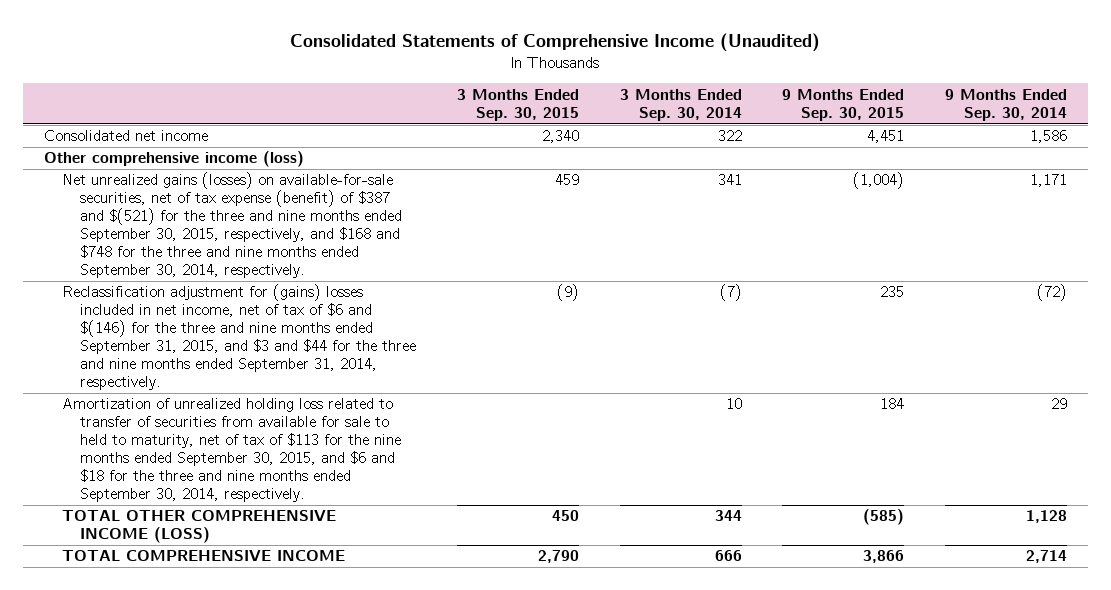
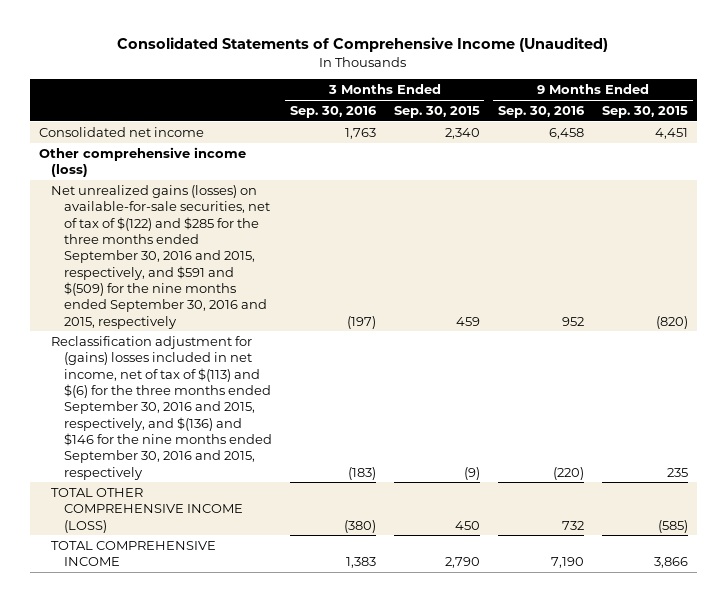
[619,88,742,121] 3 Months Ended Sep. 30, 2014 -> none
[945,88,1068,121] 9 Months Ended Sep. 30, 2014 -> none
none -> [289,105,377,118] Sep. 30, 2016
none -> [497,105,585,118] Sep. 30, 2016
[61,398,402,503] Amortization of unrealized holding loss related to transfer of securities from available for sale to held to maturity, net of tax of $113 for the nine months ended September 30, 2015, and $6 and $18 for the three and nine months ended September 30, 2014, respectively. -> none
[61,172,403,279] Net unrealized gains (losses) on available-for-sale securities, net of tax expense (benefit) of $387 and $(521) for the three and nine months ended September 30, 2015, respectively, and $168 and $748 for the three and nine months ended September 30, 2014, respectively. -> [51,184,270,329] Net unrealized gains (losses) on available-for-sale securities, net of tax of $(122) and $285 for the three months ended September 30, 2016 and 2015, respectively, and $591 and $(509) for the nine months ended September 30, 2016 and 2015, respectively
[853,172,905,190] (1,004) -> [656,315,689,329] (820)
[61,284,417,391] Reclassification adjustment for (gains) losses included in net income, net of tax of $6 and $(146) for the three and nine months ended September 31, 2015, and $3 and $44 for the three and nine months ended September 31, 2014, respectively. -> [51,335,272,480] Reclassification adjustment for (gains) losses included in net income, net of tax of $(113) and $(6) for the three months ended September 30, 2016 and 2015, respectively, and $(136) and $146 for the nine months ended September 30, 2016 and 2015, respectively

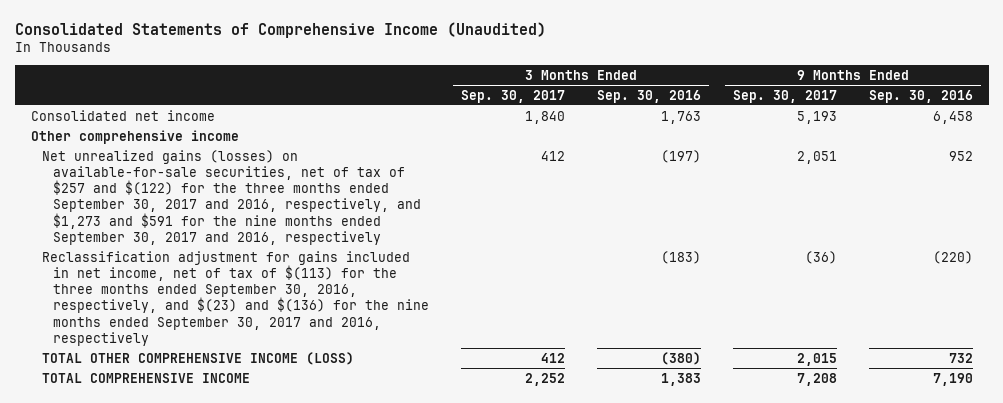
[393,105,480,118] Sep. 30, 2015 -> none
[602,105,689,118] Sep. 30, 2015 -> none
none -> [461,89,566,103] Sep. 30, 2017
none -> [732,89,837,103] Sep. 30, 2017
[38,146,246,178] Other comprehensive income (loss) -> [30,129,239,144] Other comprehensive income
[51,184,270,329] Net unrealized gains (losses) on available-for-sale securities, net of tax of $(122) and $285 for the three months ended September 30, 2016 and 2015, respectively, and $591 and $(509) for the nine months ended September 30, 2016 and 2015, respectively -> [41,149,422,245] Net unrealized gains (losses) on available-for-sale securities, net of tax of $257 and $(122) for the three months ended September 30, 2017 and 2016, respectively, and $1,273 and $591 for the nine months ended September 30, 2017 and 2016, respectively
[51,335,272,480] Reclassification adjustment for (gains) losses included in net income, net of tax of $(113) and $(6) for the three months ended September 30, 2016 and 2015, respectively, and $(136) and $146 for the nine months ended September 30, 2016 and 2015, respectively -> [41,250,430,346] Reclassification adjustment for gains included in net income, net of tax of $(113) for the three months ended September 30, 2016, respectively, and $(23) and $(136) for the nine months ended September 30, 2017 and 2016, respectively

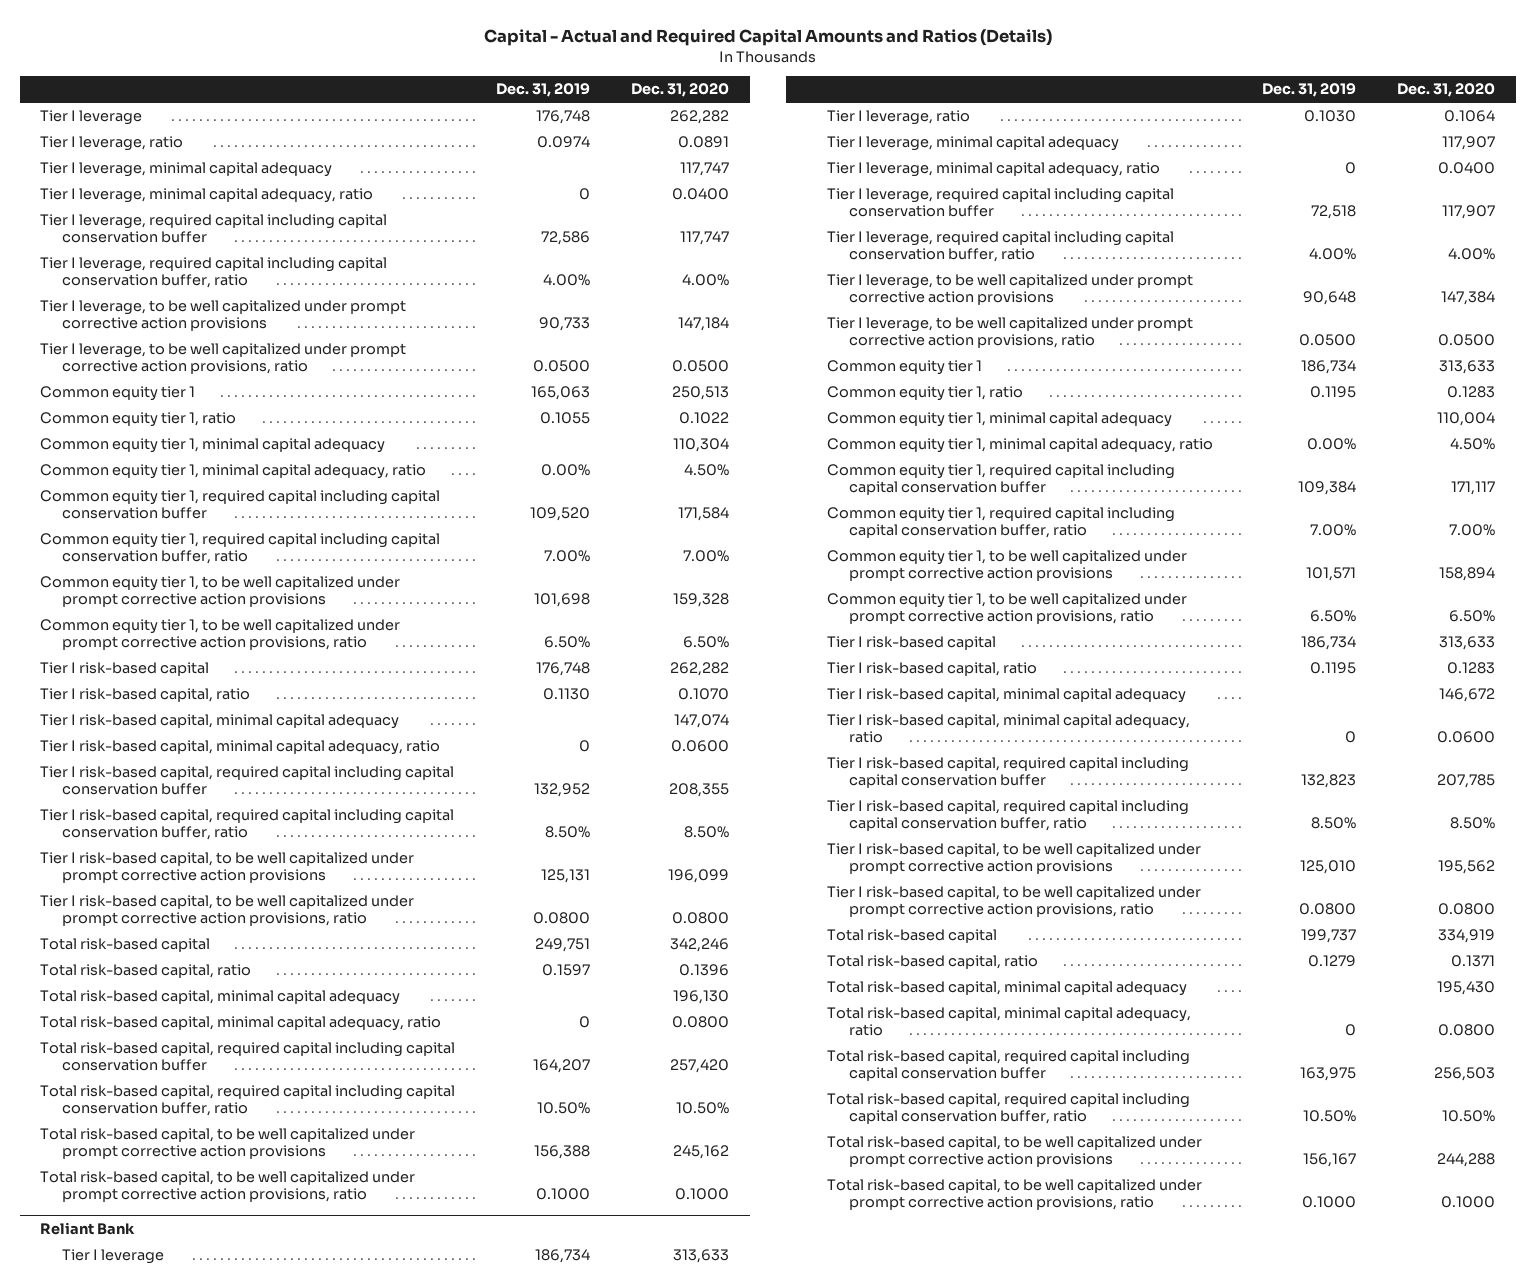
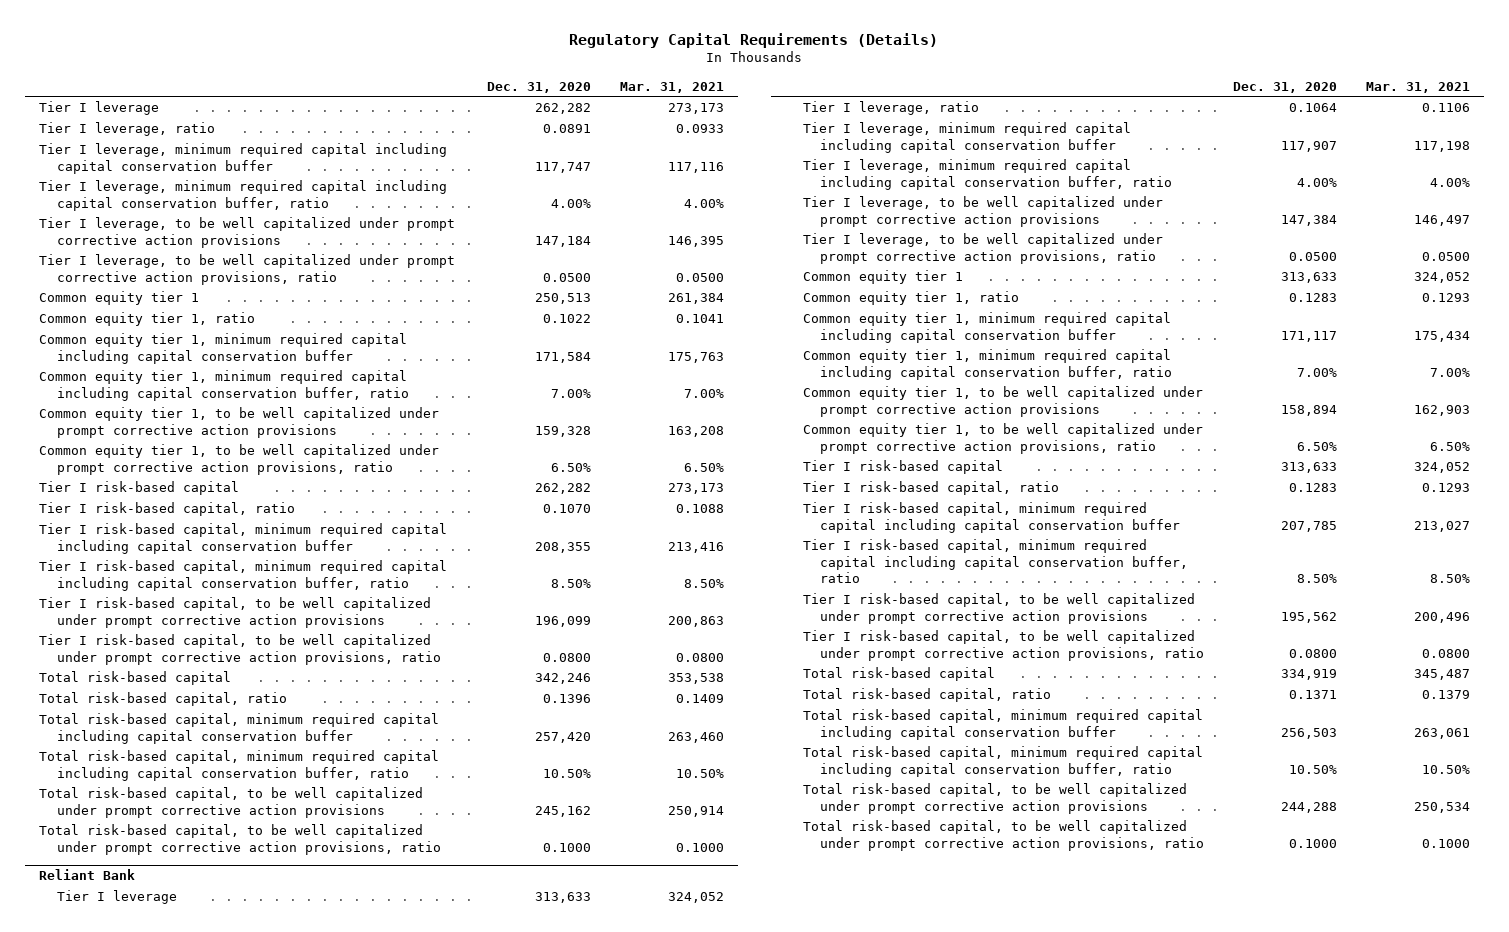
[483,29,1052,47] Capital - Actual and Required Capital Amounts and Ratios (Details) -> [569,32,939,48] Regulatory Capital Requirements (Details)
[496,83,591,98] Dec. 31, 2019 -> none
none -> [619,81,724,93] Mar. 31, 2021
[40,162,333,178] Tier I leverage, minimal capital adequacy -> none
[40,188,374,204] Tier I leverage, minimal capital adequacy, ratio -> none
[40,214,388,244] Tier I leverage, required capital including capital conservation buffer -> [38,143,447,174] Tier I leverage, minimum required capital including capital conservation buffer
[40,257,388,289] Tier I leverage, required capital including capital conservation buffer, ratio -> [38,180,447,211] Tier I leverage, minimum required capital including capital conservation buffer, ratio
[40,438,386,454] Common equity tier 1, minimal capital adequacy -> none
[40,464,427,480] Common equity tier 1, minimal capital adequacy, ratio -> none
[40,490,441,520] Common equity tier 1, required capital including capital conservation buffer -> [38,333,407,364] Common equity tier 1, minimum required capital including capital conservation buffer
[40,533,441,565] Common equity tier 1, required capital including capital conservation buffer, ratio -> [38,370,409,401] Common equity tier 1, minimum required capital including capital conservation buffer, ratio
[40,714,400,730] Tier I risk-based capital, minimal capital adequacy -> none
[40,740,441,756] Tier I risk-based capital, minimal capital adequacy, ratio -> none
[40,766,455,796] Tier I risk-based capital, required capital including capital conservation buffer -> [38,523,447,554] Tier I risk-based capital, minimum required capital including capital conservation buffer
[40,809,455,841] Tier I risk-based capital, required capital including capital conservation buffer, ratio -> [38,560,447,591] Tier I risk-based capital, minimum required capital including capital conservation buffer, ratio
[40,990,401,1006] Total risk-based capital, minimal capital adequacy -> none
[40,1016,442,1032] Total risk-based capital, minimal capital adequacy, ratio -> none
[40,1042,456,1072] Total risk-based capital, required capital including capital conservation buffer -> [38,713,439,744] Total risk-based capital, minimum required capital including capital conservation buffer
[40,1085,456,1117] Total risk-based capital, required capital including capital conservation buffer, ratio -> [38,750,439,781] Total risk-based capital, minimum required capital including capital conservation buffer, ratio
[827,136,1120,152] Tier I leverage, minimal capital adequacy -> none
[827,162,1161,178] Tier I leverage, minimal capital adequacy, ratio -> none
[827,188,1175,218] Tier I leverage, required capital including capital conservation buffer -> [802,122,1131,153] Tier I leverage, minimum required capital including capital conservation buffer
[827,231,1175,263] Tier I leverage, required capital including capital conservation buffer, ratio -> [802,159,1173,190] Tier I leverage, minimum required capital including capital conservation buffer, ratio
[827,412,1173,428] Common equity tier 1, minimal capital adequacy -> none
[827,438,1214,454] Common equity tier 1, minimal capital adequacy, ratio -> none
[827,464,1176,496] Common equity tier 1, required capital including capital conservation buffer -> [802,312,1171,343] Common equity tier 1, minimum required capital including capital conservation buffer
[827,507,1176,539] Common equity tier 1, required capital including capital conservation buffer, ratio -> [802,349,1173,380] Common equity tier 1, minimum required capital including capital conservation buffer, ratio
[827,688,1187,704] Tier I risk-based capital, minimal capital adequacy -> none
[827,714,1191,744] Tier I risk-based capital, minimal capital adequacy, ratio -> none
[827,757,1190,789] Tier I risk-based capital, required capital including capital conservation buffer -> [802,502,1181,533] Tier I risk-based capital, minimum required capital including capital conservation buffer
[827,800,1190,832] Tier I risk-based capital, required capital including capital conservation buffer, ratio -> [802,539,1189,584] Tier I risk-based capital, minimum required capital including capital conservation buffer, ratio
[827,981,1188,997] Total risk-based capital, minimal capital adequacy -> none
[827,1007,1192,1037] Total risk-based capital, minimal capital adequacy, ratio -> none
[827,1050,1191,1082] Total risk-based capital, required capital including capital conservation buffer -> [802,709,1203,740] Total risk-based capital, minimum required capital including capital conservation buffer
[827,1093,1191,1125] Total risk-based capital, required capital including capital conservation buffer, ratio -> [802,746,1203,777] Total risk-based capital, minimum required capital including capital conservation buffer, ratio

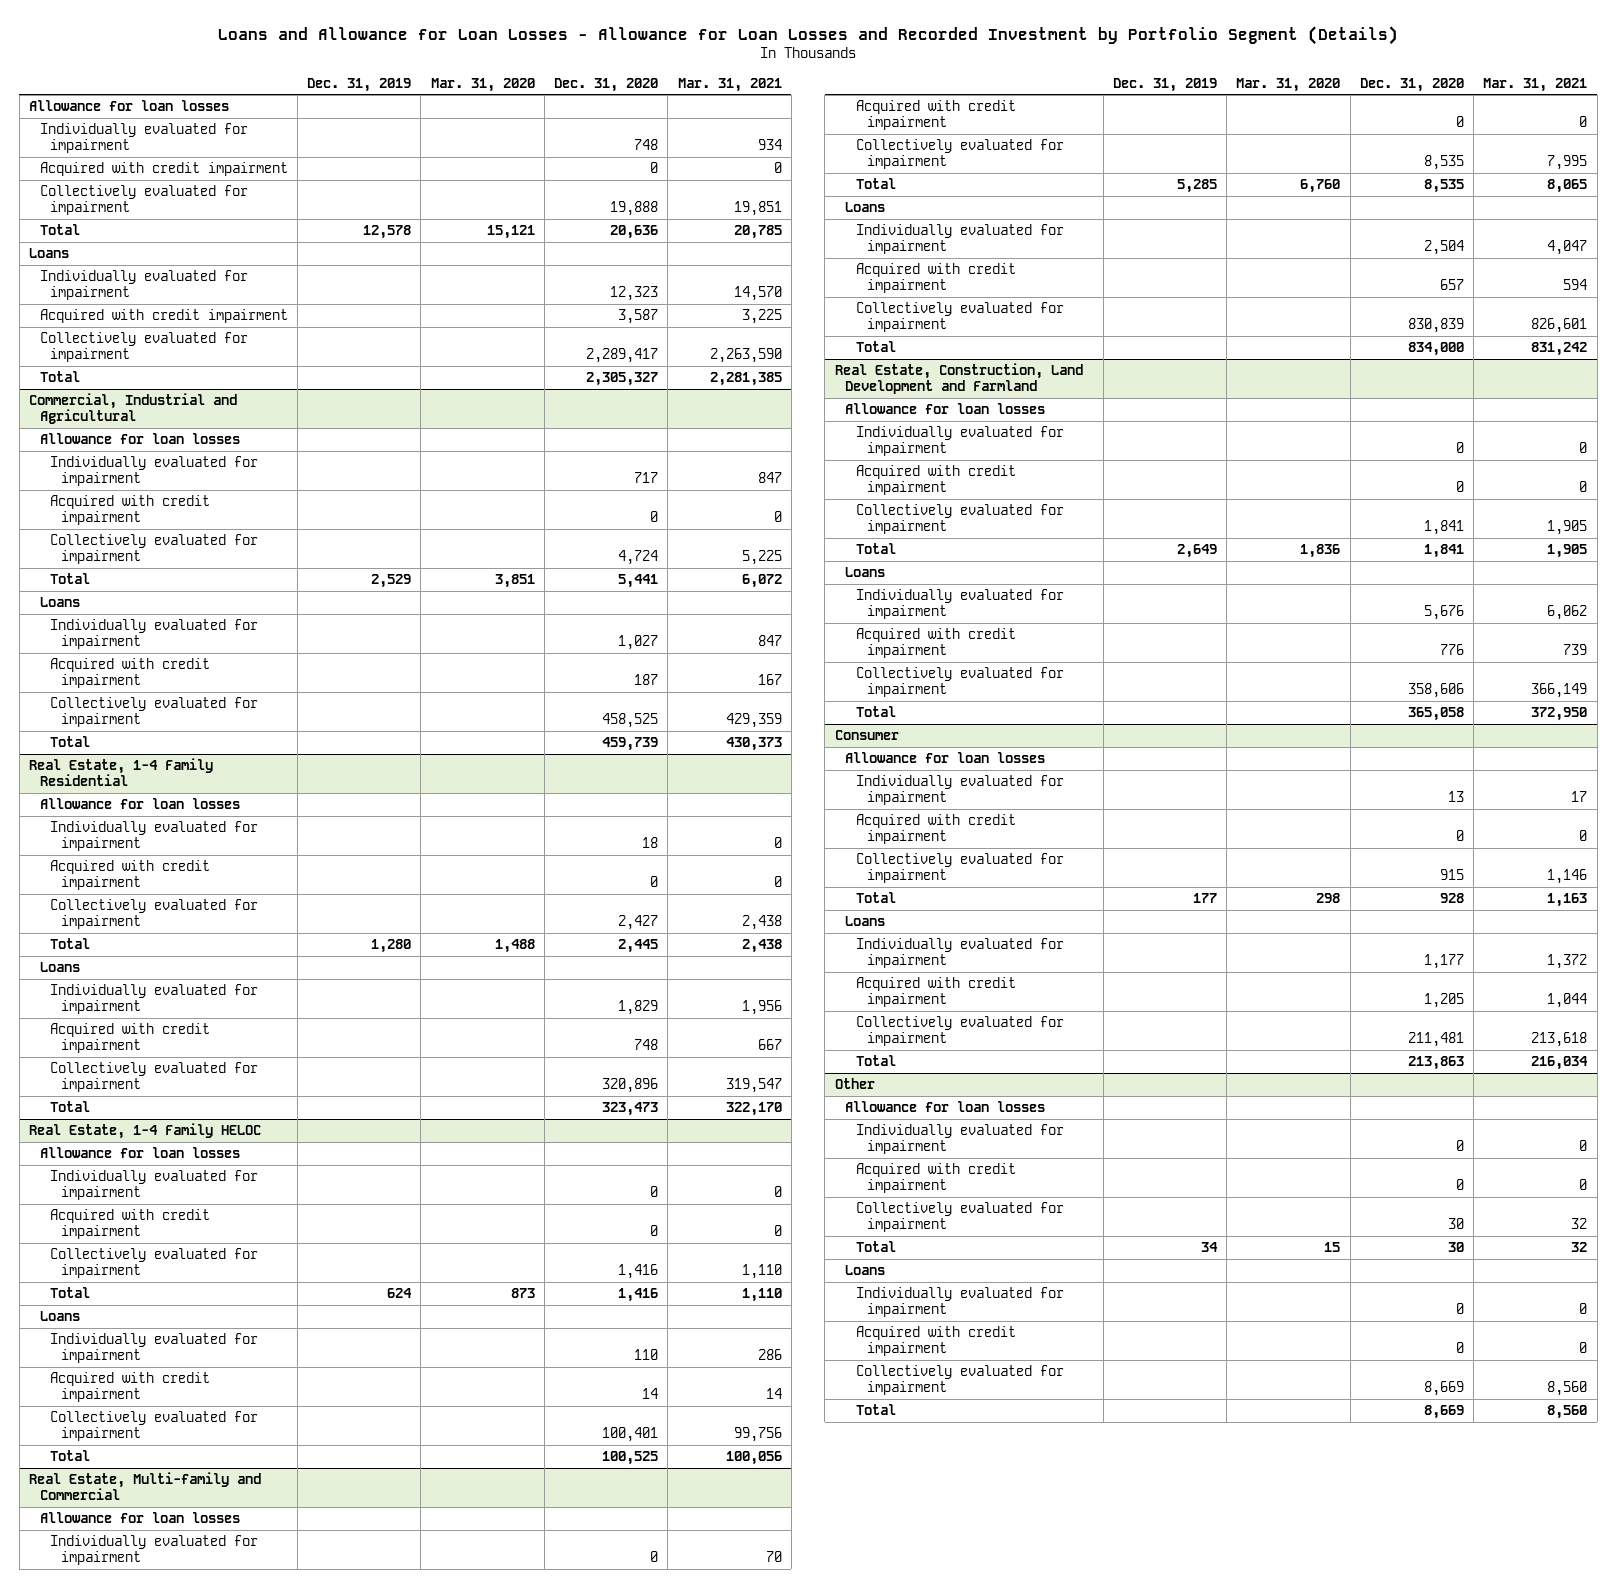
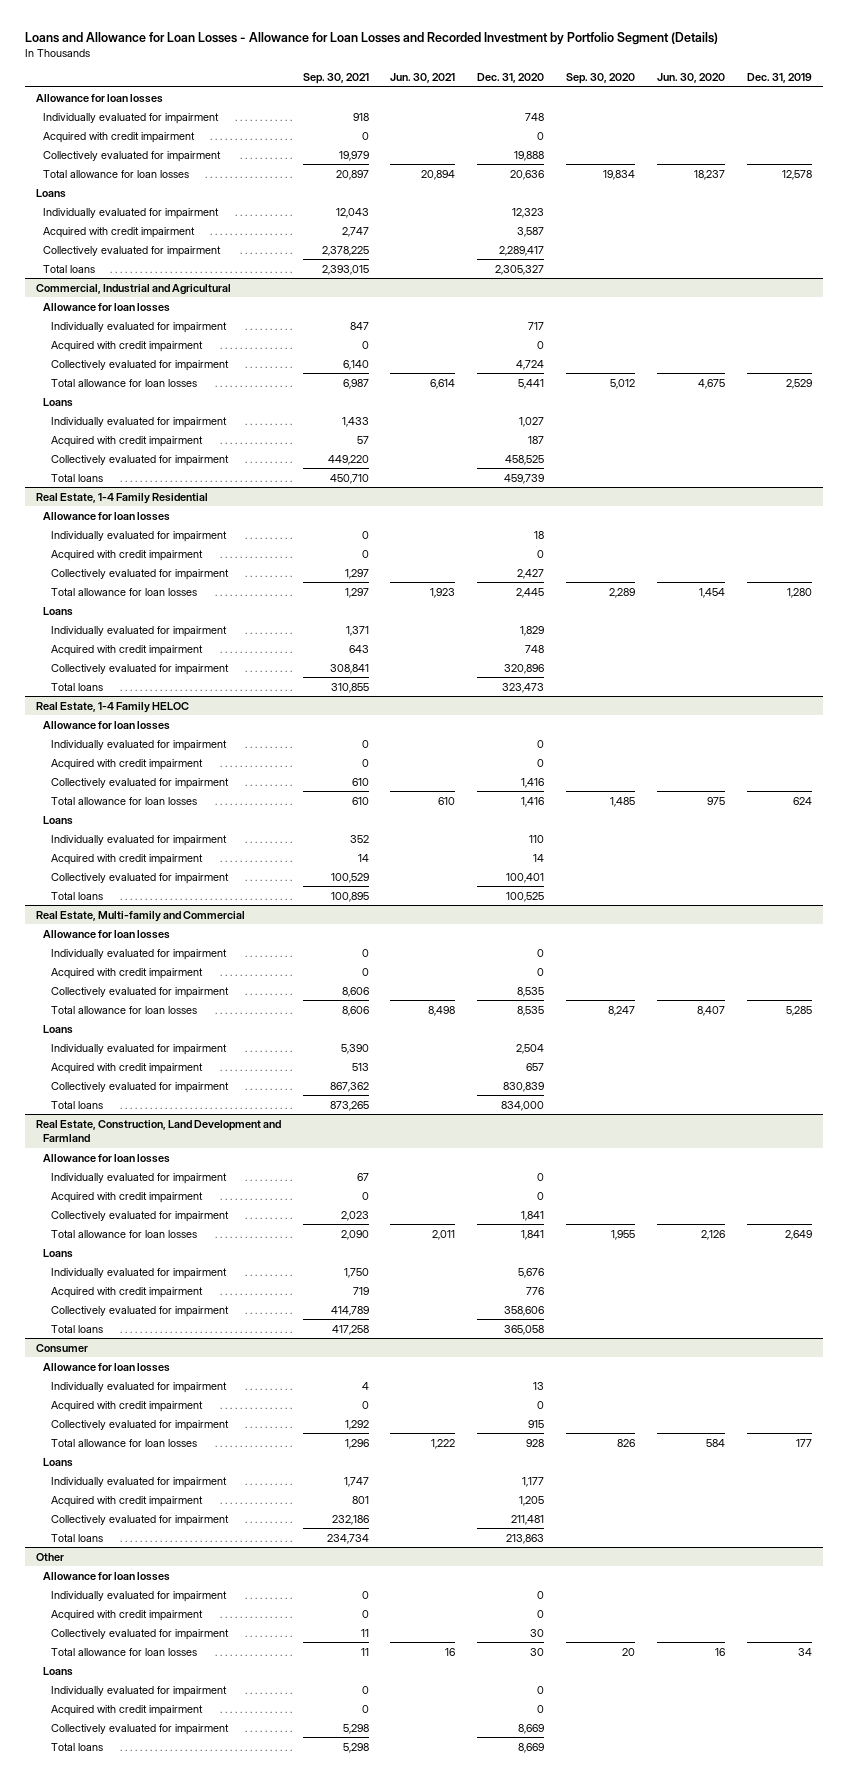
[430,77,535,92] Mar. 31, 2020 -> none
[677,77,782,92] Mar. 31, 2021 -> none
none -> [302,73,369,85] Sep. 30, 2021
none -> [390,73,456,84] Jun. 30, 2021
none -> [566,73,636,85] Sep. 30, 2020
none -> [657,73,726,84] Jun. 30, 2020
[39,224,80,236] Total -> [43,169,190,178] Total allowance for loan losses
[39,371,80,383] Total -> [43,264,96,273] Total loans
[50,573,91,585] Total -> [51,378,198,387] Total allowance for loan losses
[50,736,91,748] Total -> [51,473,104,482] Total loans
[50,938,91,950] Total -> [51,587,198,596] Total allowance for loan losses
[50,1101,91,1113] Total -> [51,682,104,691] Total loans
[50,1287,91,1299] Total -> [51,796,198,805] Total allowance for loan losses
[50,1450,91,1462] Total -> [51,891,104,900] Total loans
[855,178,896,190] Total -> [51,1005,198,1014] Total allowance for loan losses
[855,341,896,353] Total -> [51,1100,104,1109] Total loans
[855,543,896,555] Total -> [51,1229,198,1238] Total allowance for loan losses
[855,706,896,718] Total -> [51,1324,104,1333] Total loans
[855,892,896,904] Total -> [51,1438,198,1447] Total allowance for loan losses
[855,1055,896,1067] Total -> [51,1533,104,1542] Total loans
[855,1241,896,1253] Total -> [51,1647,198,1656] Total allowance for loan losses
[855,1404,896,1416] Total -> [51,1742,104,1751] Total loans

